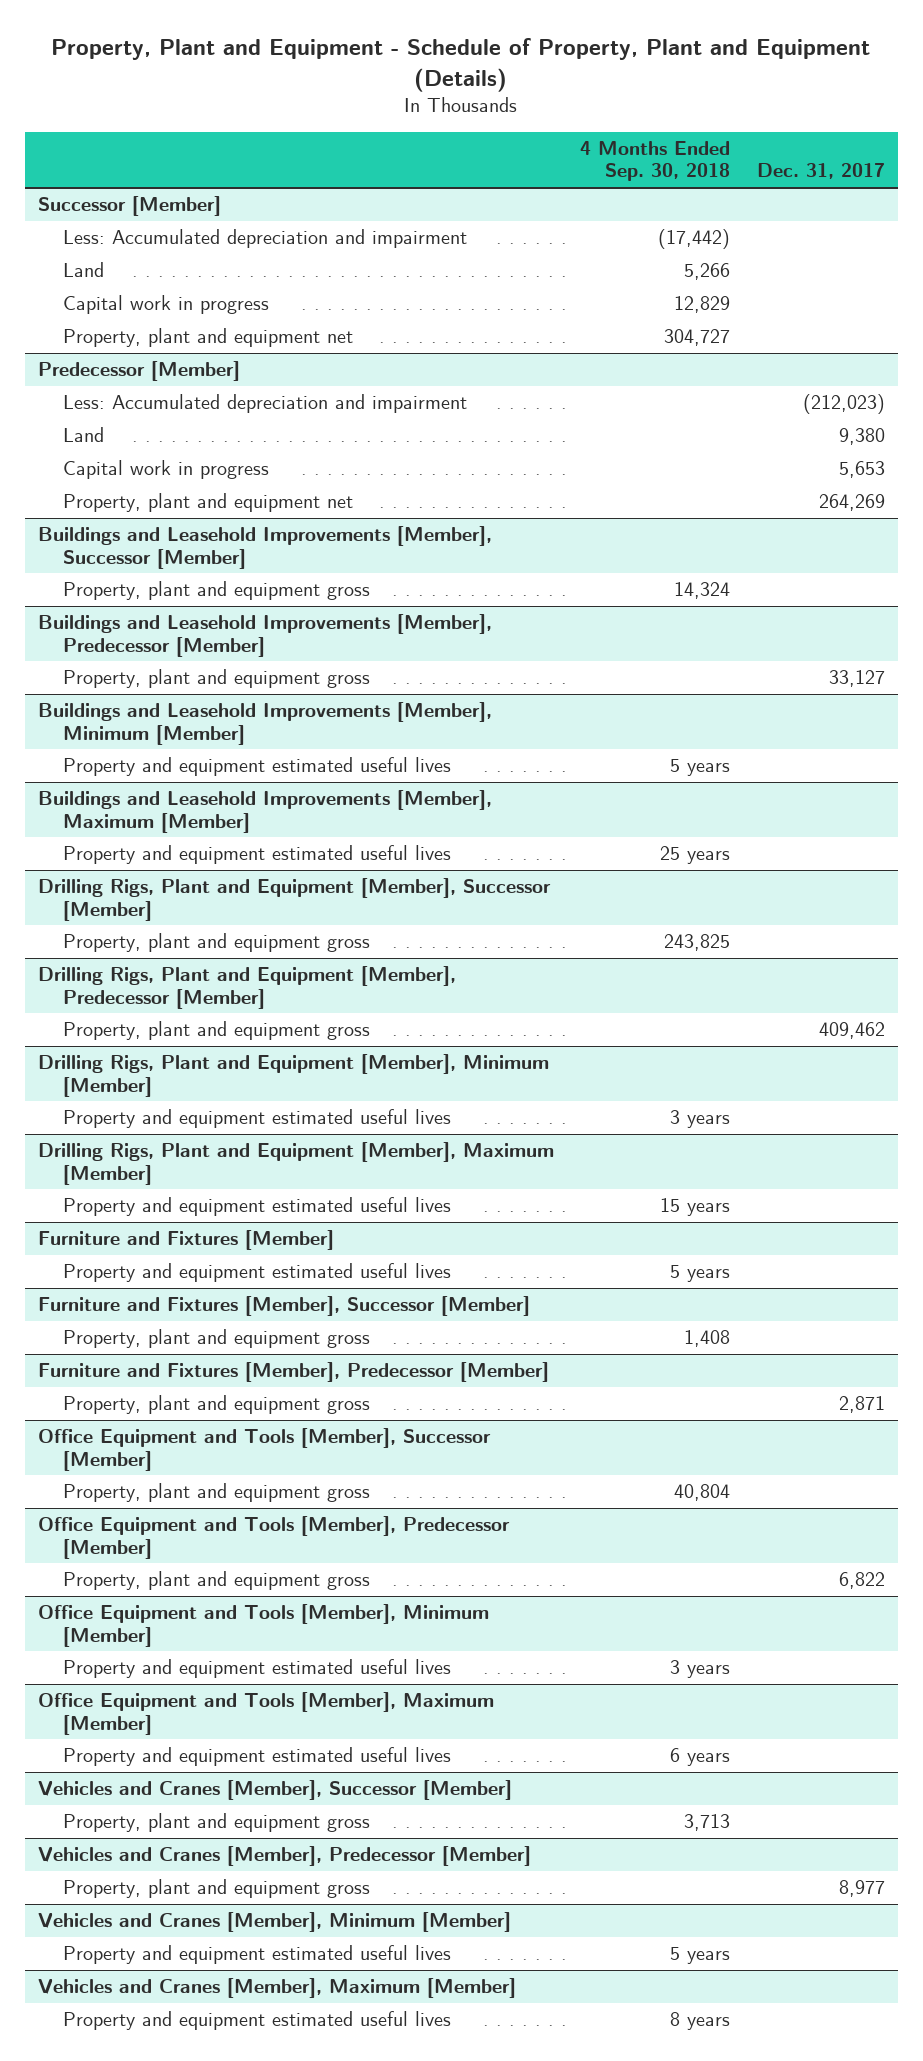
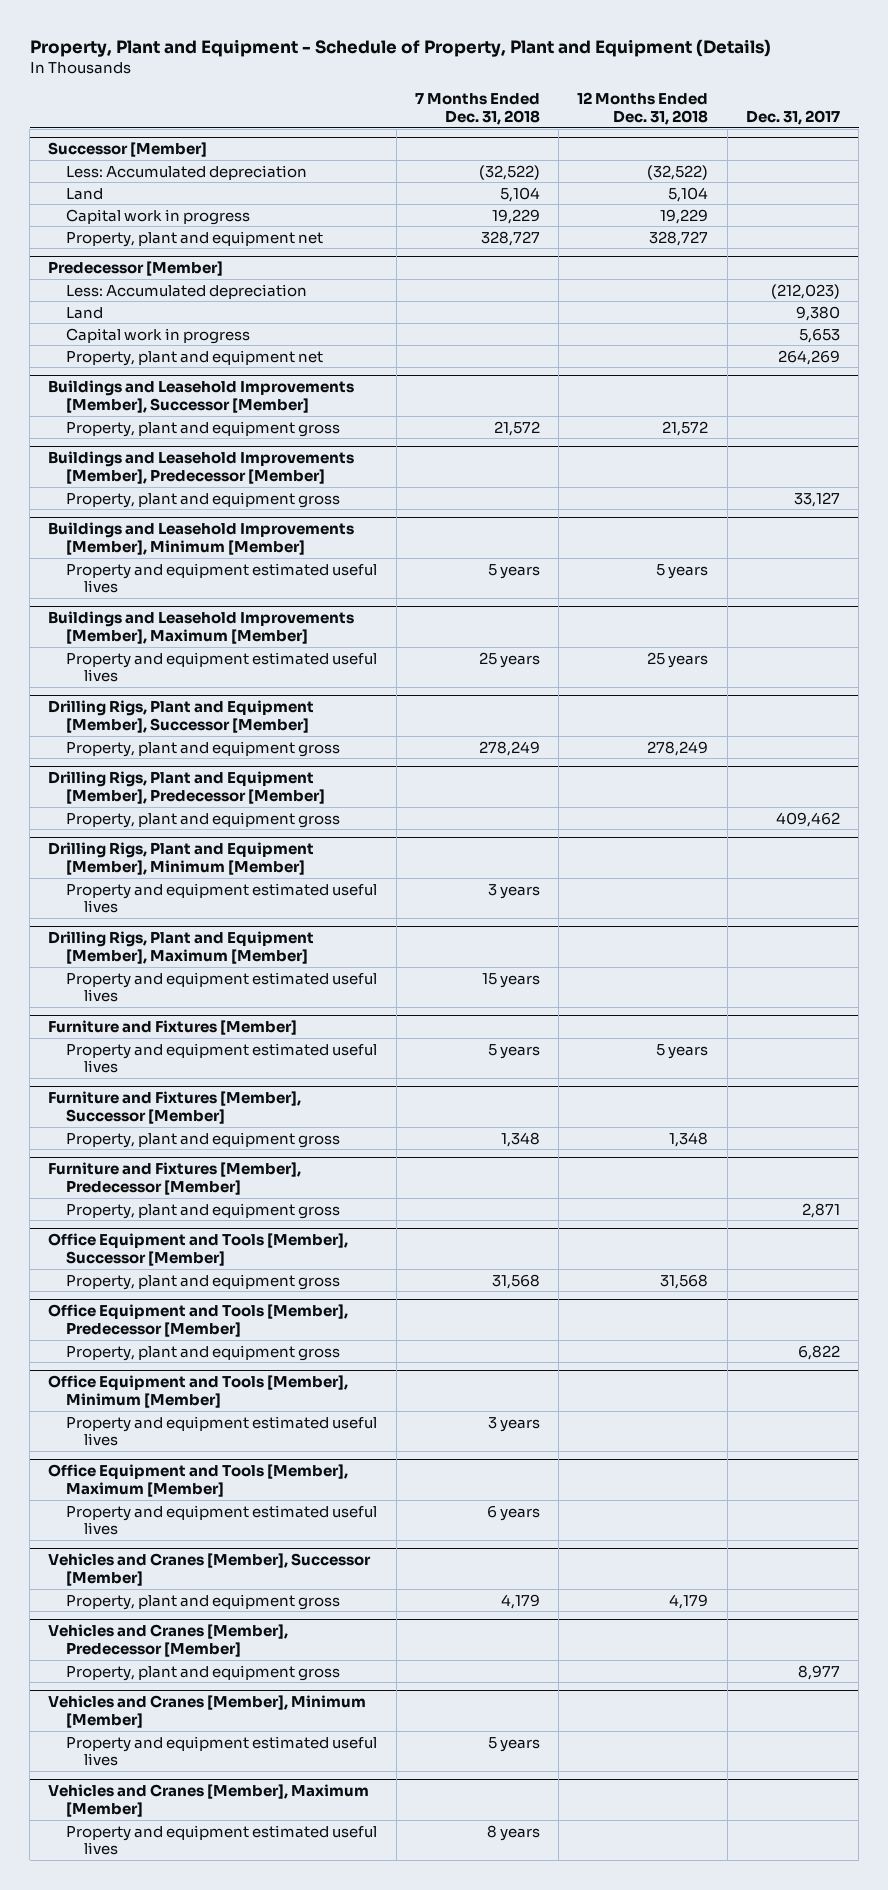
[580,140,731,182] 4 Months Ended Sep. 30, 2018 -> none
none -> [414,93,540,126] 7 Months Ended Dec. 31, 2018
none -> [577,92,709,126] 12 Months Ended Dec. 31, 2018
[62,229,467,249] Less: Accumulated depreciation and impairment -> [66,164,308,180] Less: Accumulated depreciation
[62,394,467,414] Less: Accumulated depreciation and impairment -> [66,283,308,299] Less: Accumulated depreciation

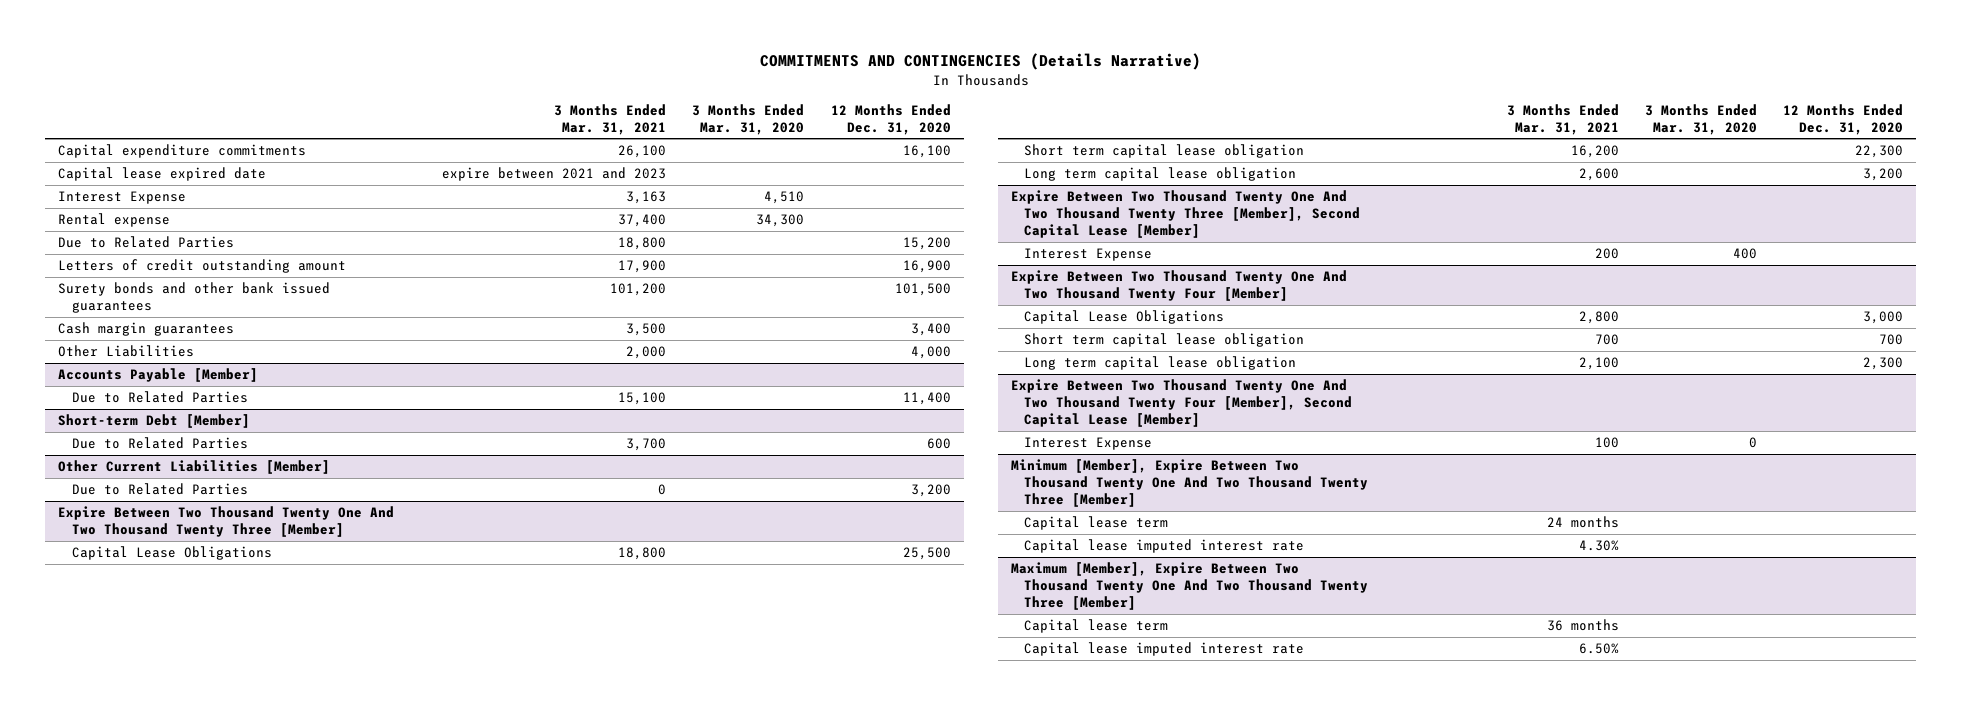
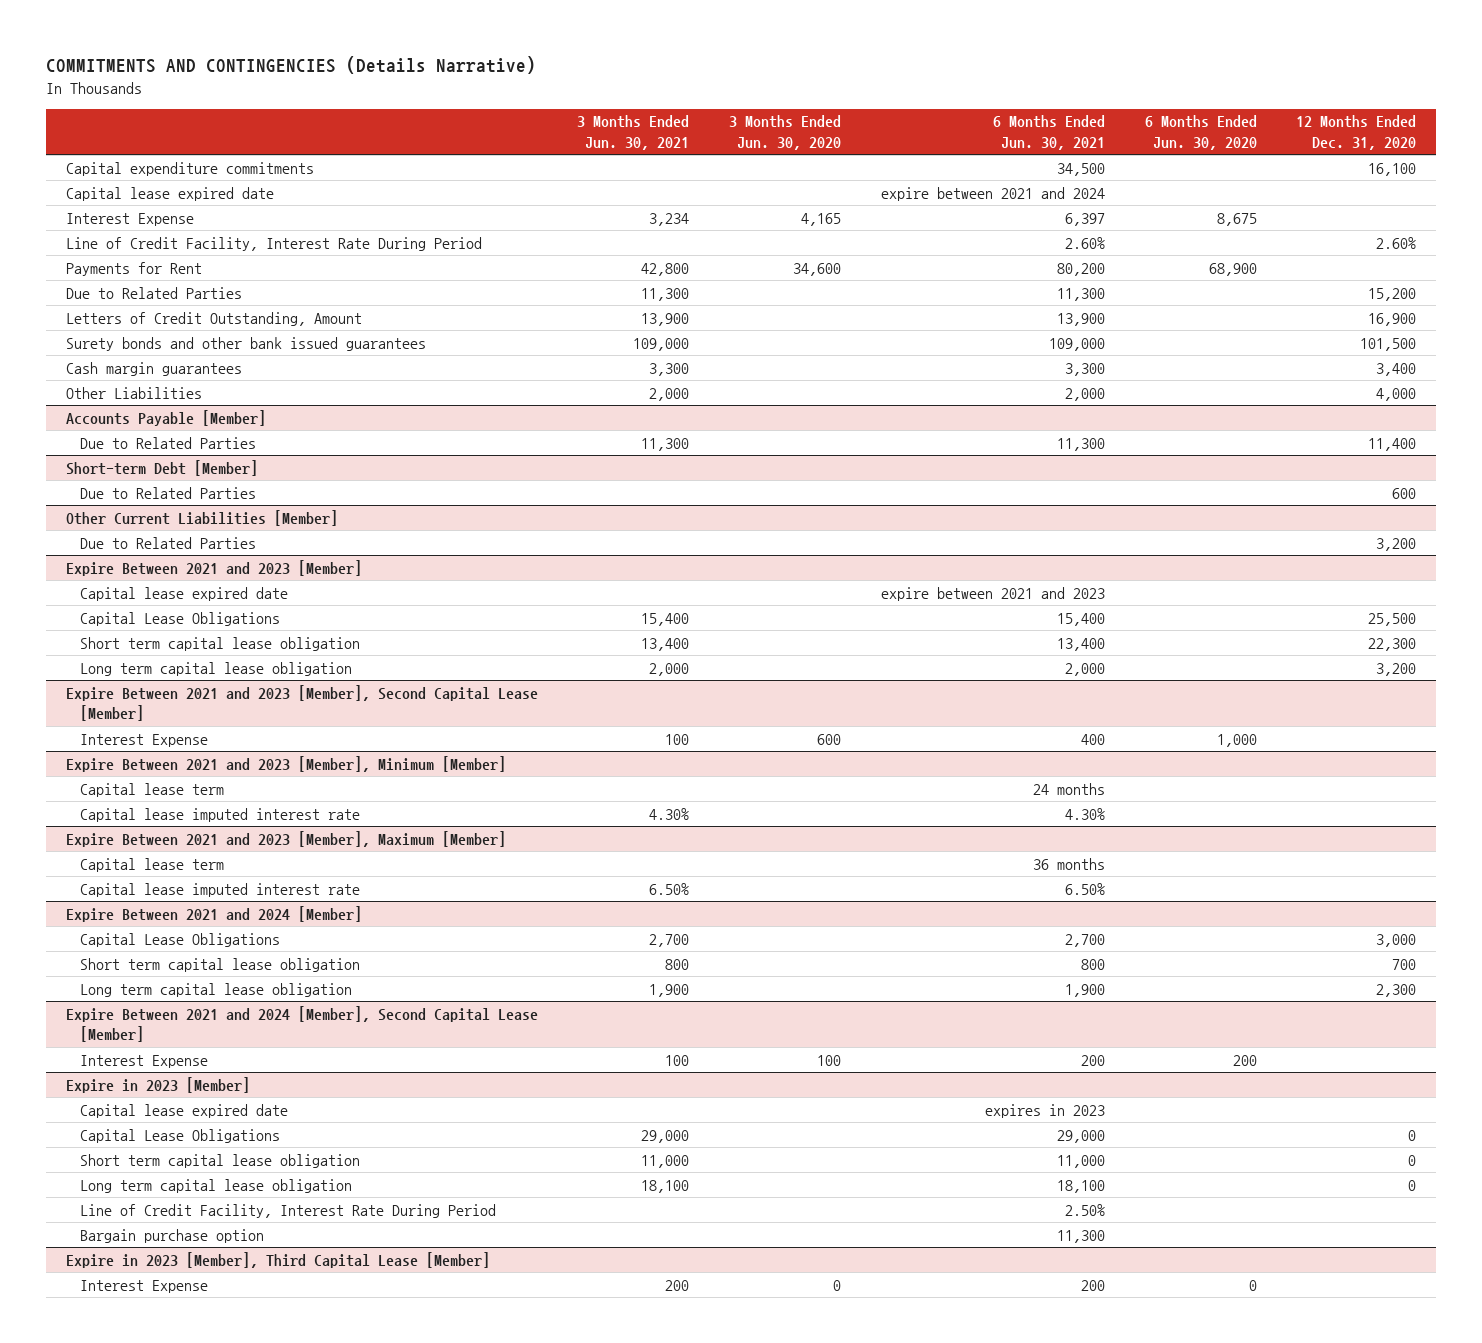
[554,103,667,135] 3 Months Ended Mar. 31, 2021 -> none
[692,103,805,135] 3 Months Ended Mar. 31, 2020 -> none
none -> [577,115,690,151] 3 Months Ended Jun. 30, 2021
none -> [729,115,842,151] 3 Months Ended Jun. 30, 2020
none -> [992,115,1105,151] 6 Months Ended Jun. 30, 2021
none -> [1144,115,1257,151] 6 Months Ended Jun. 30, 2020
none -> [65,236,482,251] Line of Credit Facility, Interest Rate During Period
[58,213,171,228] Rental expense -> [65,261,202,276] Payments for Rent
[58,259,347,274] Letters of credit outstanding amount -> [65,311,362,326] Letters of Credit Outstanding, Amount
[58,506,395,538] Expire Between Two Thousand Twenty One And Two Thousand Twenty Three [Member] -> [65,559,362,576] Expire Between 2021 and 2023 [Member]
none -> [79,586,288,601] Capital lease expired date
[1010,190,1361,238] Expire Between Two Thousand Twenty One And Two Thousand Twenty Three [Member], Second Capital Lease [Member] -> none
[1024,248,1153,262] Interest Expense -> none
none -> [65,684,538,722] Expire Between 2021 and 2023 [Member], Second Capital Lease [Member]
none -> [79,733,208,747] Interest Expense
none -> [65,755,506,772] Expire Between 2021 and 2023 [Member], Minimum [Member]
none -> [79,782,224,797] Capital lease term
none -> [79,807,360,822] Capital lease imputed interest rate
none -> [65,830,506,847] Expire Between 2021 and 2023 [Member], Maximum [Member]
none -> [79,857,224,872] Capital lease term
none -> [79,882,360,897] Capital lease imputed interest rate
[1010,270,1347,302] Expire Between Two Thousand Twenty One And Two Thousand Twenty Four [Member] -> [65,905,362,922] Expire Between 2021 and 2024 [Member]
[1010,379,1353,427] Expire Between Two Thousand Twenty One And Two Thousand Twenty Four [Member], Second Capital Lease [Member] -> none
[1024,437,1153,451] Interest Expense -> none
[1010,459,1369,507] Minimum [Member], Expire Between Two Thousand Twenty One And Two Thousand Twenty Three [Member] -> none
[1024,516,1169,531] Capital lease term -> none
[1024,539,1305,554] Capital lease imputed interest rate -> none
[1010,562,1369,610] Maximum [Member], Expire Between Two Thousand Twenty One And Two Thousand Twenty Three [Member] -> none
[1024,619,1169,634] Capital lease term -> none
[1024,642,1305,657] Capital lease imputed interest rate -> none
none -> [65,1005,538,1043] Expire Between 2021 and 2024 [Member], Second Capital Lease [Member]
none -> [79,1054,208,1068] Interest Expense
none -> [65,1076,250,1093] Expire in 2023 [Member]
none -> [79,1103,288,1118] Capital lease expired date
none -> [79,1128,280,1143] Capital Lease Obligations
none -> [79,1153,360,1168] Short term capital lease obligation
none -> [79,1178,352,1193] Long term capital lease obligation
none -> [79,1203,496,1218] Line of Credit Facility, Interest Rate During Period
none -> [79,1228,264,1243] Bargain purchase option
none -> [65,1251,490,1268] Expire in 2023 [Member], Third Capital Lease [Member]
none -> [79,1279,208,1293] Interest Expense

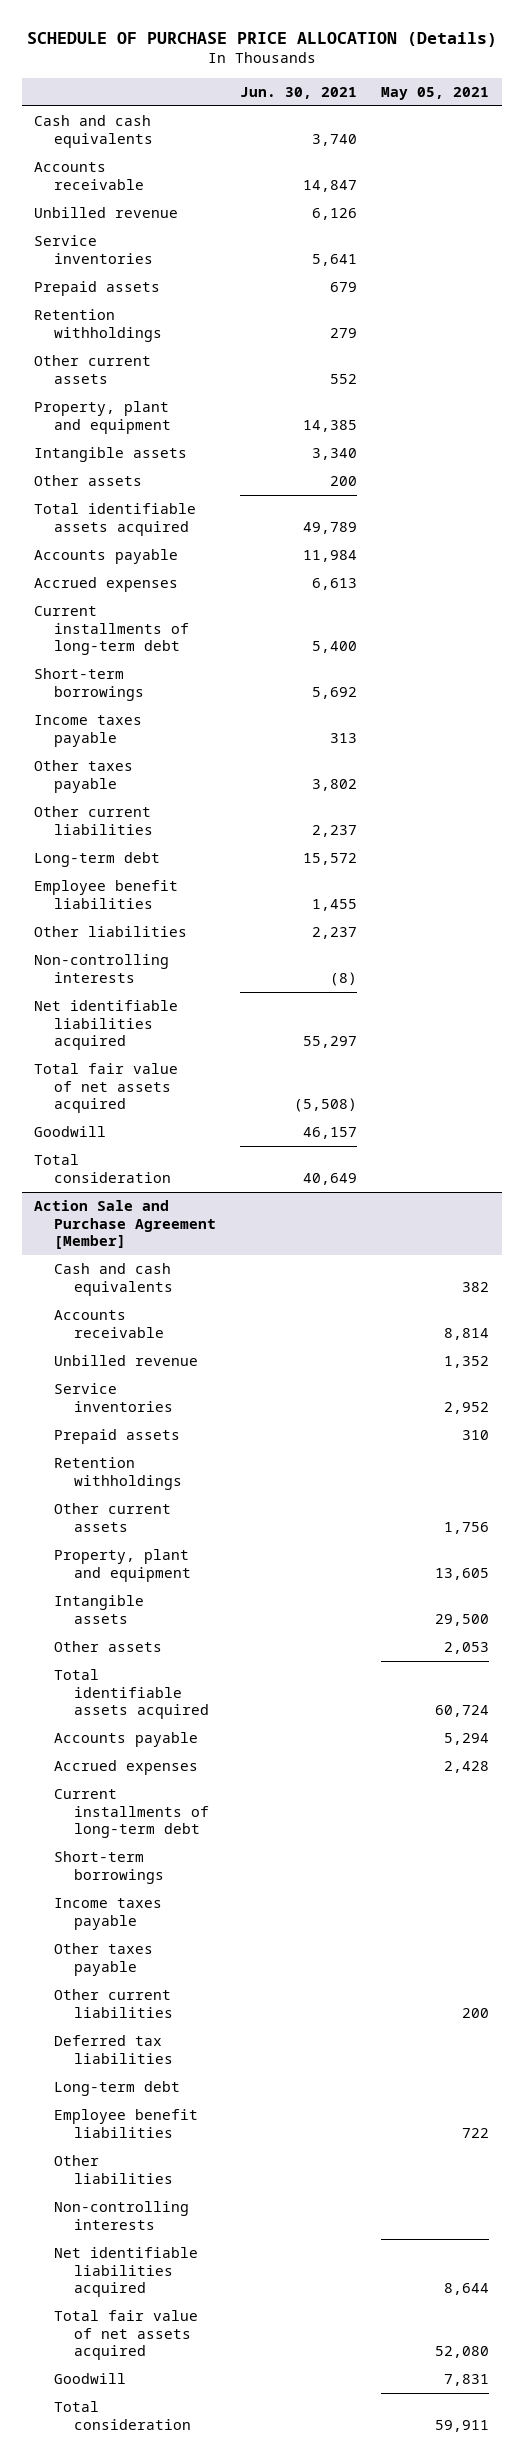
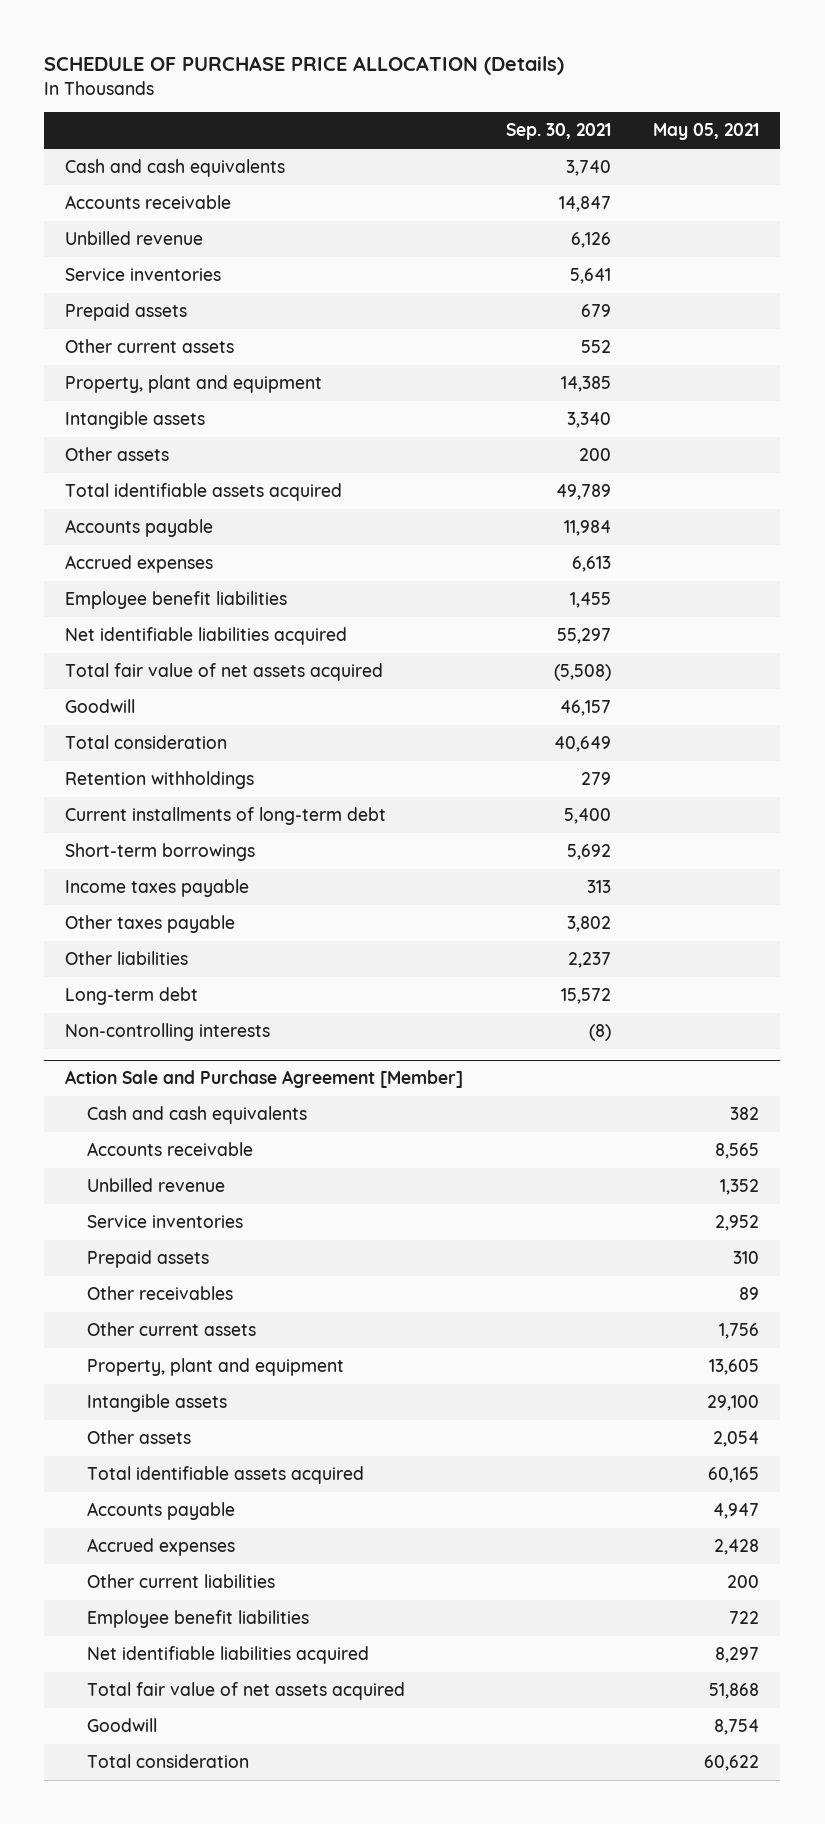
[240,86,358,99] Jun. 30, 2021 -> none
none -> [505,123,611,141] Sep. 30, 2021
[34,880,179,909] Employee benefit liabilities -> [65,591,288,610] Employee benefit liabilities
[34,1000,179,1050] Net identifiable liabilities acquired -> [65,627,348,646] Net identifiable liabilities acquired
[34,1063,179,1113] Total fair value of net assets acquired -> [65,663,384,682] Total fair value of net assets acquired
[34,1126,107,1138] Goodwill -> [65,699,136,714] Goodwill
[34,1154,171,1183] Total consideration -> [65,735,228,750] Total consideration
[34,309,162,342] Retention withholdings -> [65,771,255,790] Retention withholdings
[34,806,153,835] Other current liabilities -> none
[34,852,161,868] Long-term debt -> [65,987,199,1006] Long-term debt
[444,1327,490,1340] 8,814 -> [715,1143,760,1160] 8,565
[53,1457,182,1490] Retention withholdings -> none
none -> [86,1286,233,1301] Other receivables
[435,1613,490,1626] 29,500 -> [707,1395,760,1412] 29,100
[444,1642,490,1655] 2,053 -> [713,1431,760,1448] 2,054
[435,1704,490,1717] 60,724 -> [708,1467,760,1484] 60,165
[444,1733,490,1746] 5,294 -> [713,1503,760,1520] 4,947
[53,1789,209,1838] Current installments of long-term debt -> none
[53,1851,164,1884] Short-term borrowings -> none
[53,1898,162,1930] Income taxes payable -> none
[53,1943,153,1976] Other taxes payable -> none
[53,2035,173,2064] Deferred tax liabilities -> none
[53,2081,180,2097] Long-term debt -> none
[53,2155,173,2184] Other liabilities -> none
[53,2201,189,2230] Non-controlling interests -> none
[444,2282,490,2295] 8,644 -> [715,1647,760,1664] 8,297
[435,2345,490,2358] 52,080 -> [709,1683,760,1700] 51,868
[444,2374,490,2387] 7,831 -> [714,1719,760,1736] 8,754
[435,2419,490,2432] 59,911 -> [704,1755,760,1772] 60,622

